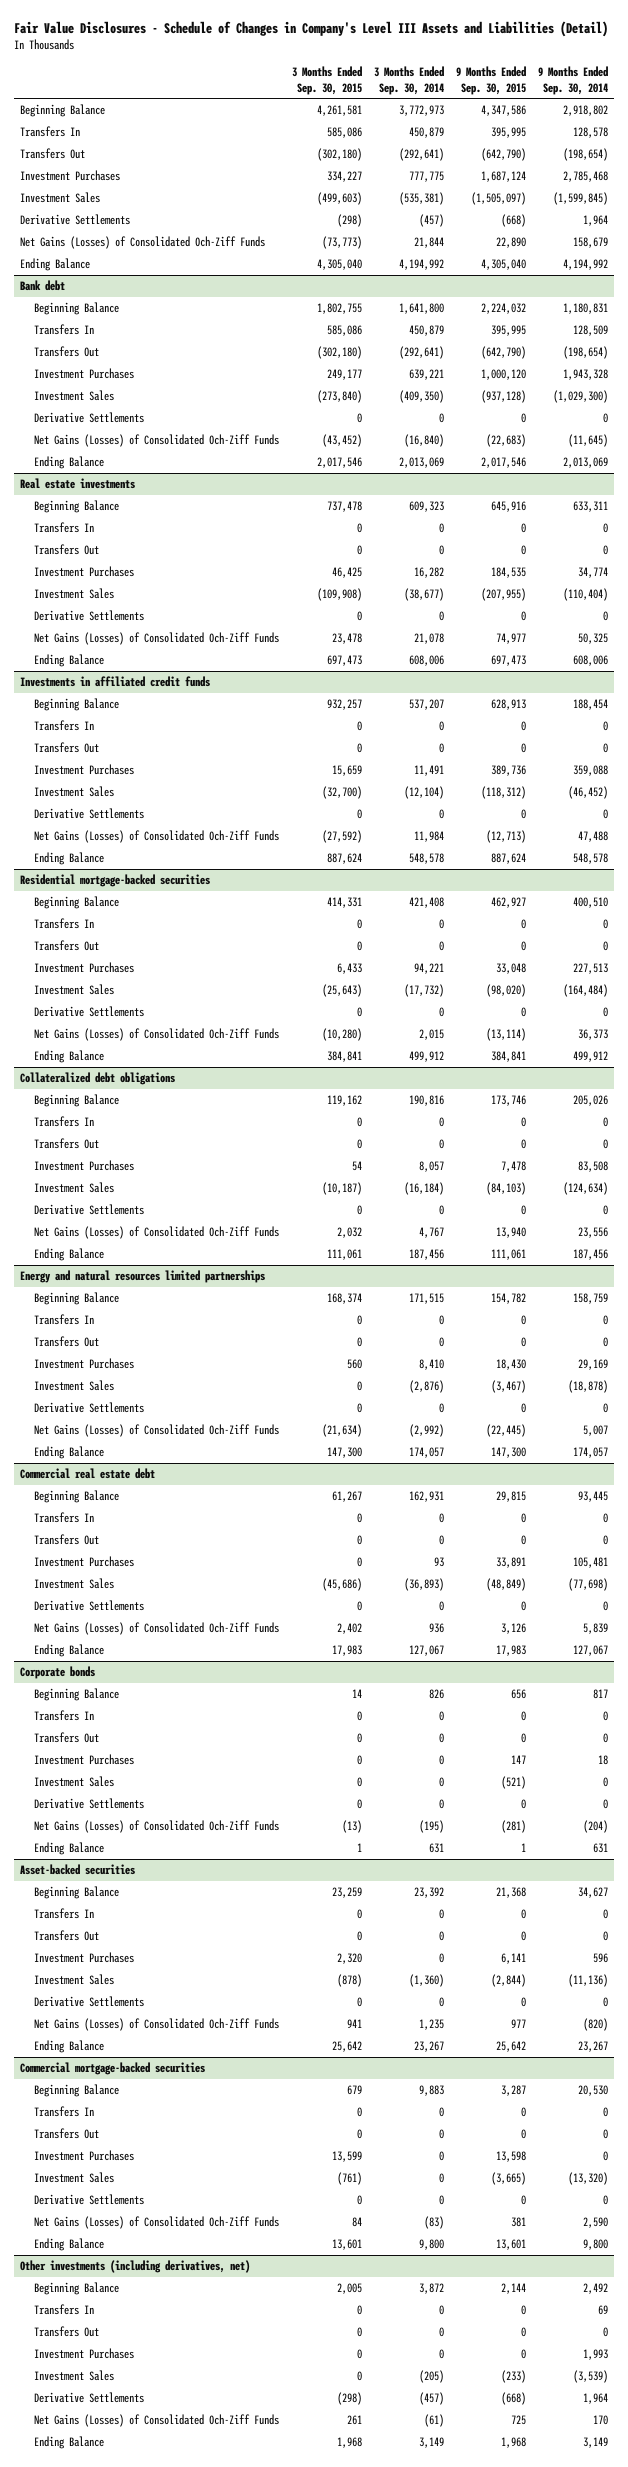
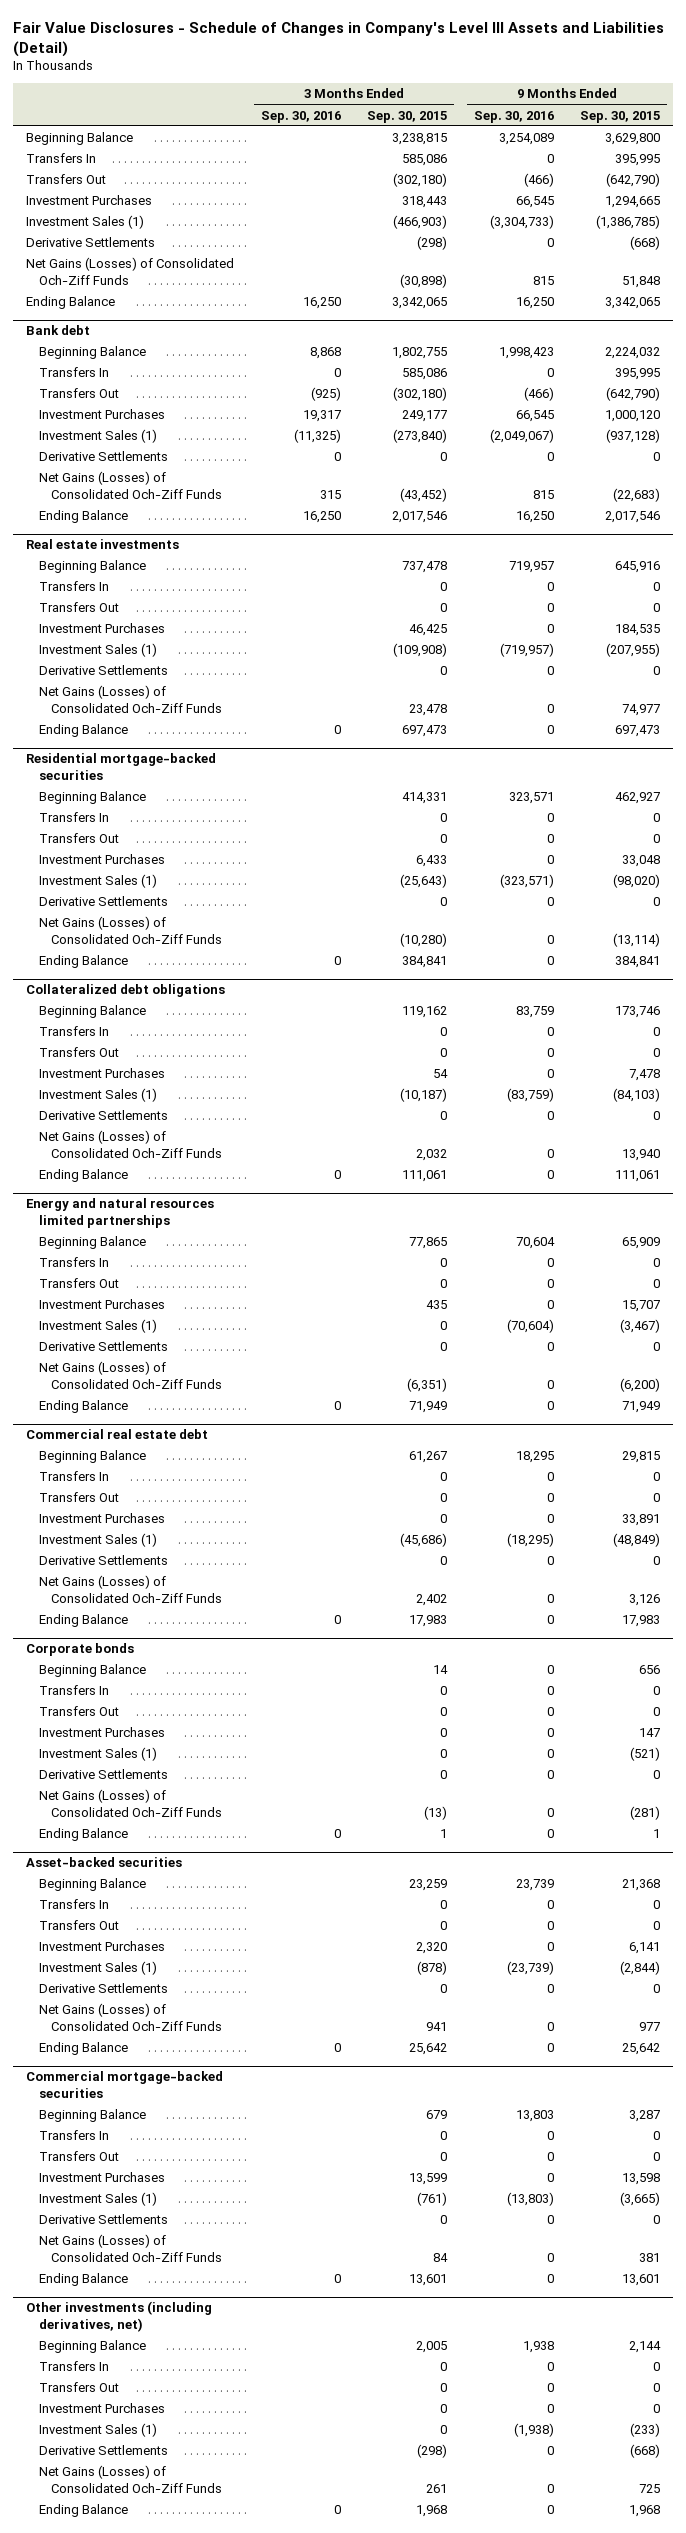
[373,66,444,95] 3 Months Ended Sep. 30, 2014 -> none
[538,66,609,95] 9 Months Ended Sep. 30, 2014 -> none
none -> [260,110,341,123] Sep. 30, 2016
none -> [473,110,554,123] Sep. 30, 2016
[316,105,362,117] 4,261,581 -> [392,133,448,146] 3,238,815
[481,105,527,117] 4,347,586 -> [604,133,660,146] 3,629,800
[326,171,362,183] 334,227 -> [402,196,448,209] 318,443
[481,171,527,183] 1,687,124 -> [604,196,660,209] 1,294,665
[20,192,101,204] Investment Sales -> [26,215,145,230] Investment Sales (1)
[316,192,362,206] (499,603) -> [393,215,448,230] (466,903)
[471,192,527,206] (1,505,097) -> [595,215,660,230] (1,386,785)
[321,236,362,250] (73,773) -> [400,273,448,288] (30,898)
[496,237,527,249] 22,890 -> [621,275,660,288] 51,848
[316,259,362,271] 4,305,040 -> [392,297,448,310] 3,342,065
[481,259,527,271] 4,305,040 -> [604,297,660,310] 3,342,065
[34,390,115,402] Investment Sales -> [38,429,157,444] Investment Sales (1)
[34,588,115,600] Investment Sales -> [38,643,157,658] Investment Sales (1)
[20,676,211,688] Investments in affiliated credit funds -> none
[34,698,120,712] Beginning Balance -> none
[34,720,95,732] Transfers In -> none
[34,742,100,754] Transfers Out -> none
[34,764,135,776] Investment Purchases -> none
[34,786,115,798] Investment Sales -> none
[34,808,145,820] Derivative Settlements -> none
[34,830,280,844] Net Gains (Losses) of Consolidated Och-Ziff Funds -> none
[34,852,105,866] Ending Balance -> none
[34,984,115,996] Investment Sales -> [38,874,157,889] Investment Sales (1)
[34,1182,115,1194] Investment Sales -> [38,1088,157,1103] Investment Sales (1)
[326,1293,362,1305] 168,374 -> [409,1237,448,1250] 77,865
[491,1293,527,1305] 154,782 -> [621,1237,660,1250] 65,909
[346,1359,362,1370] 560 -> [426,1300,448,1310] 435
[496,1359,527,1371] 18,430 -> [621,1300,660,1313] 15,707
[34,1380,115,1392] Investment Sales -> [38,1319,157,1334] Investment Sales (1)
[321,1424,362,1438] (21,634) -> [407,1377,448,1392] (6,351)
[486,1424,527,1438] (22,445) -> [619,1377,660,1392] (6,200)
[326,1447,362,1459] 147,300 -> [409,1401,448,1414] 71,949
[491,1447,527,1459] 147,300 -> [621,1401,660,1414] 71,949
[34,1578,115,1590] Investment Sales -> [38,1533,157,1548] Investment Sales (1)
[34,1776,115,1788] Investment Sales -> [38,1747,157,1762] Investment Sales (1)
[34,1974,115,1986] Investment Sales -> [38,1961,157,1976] Investment Sales (1)
[34,2172,115,2184] Investment Sales -> [38,2192,157,2207] Investment Sales (1)
[34,2370,115,2382] Investment Sales -> [38,2423,157,2438] Investment Sales (1)

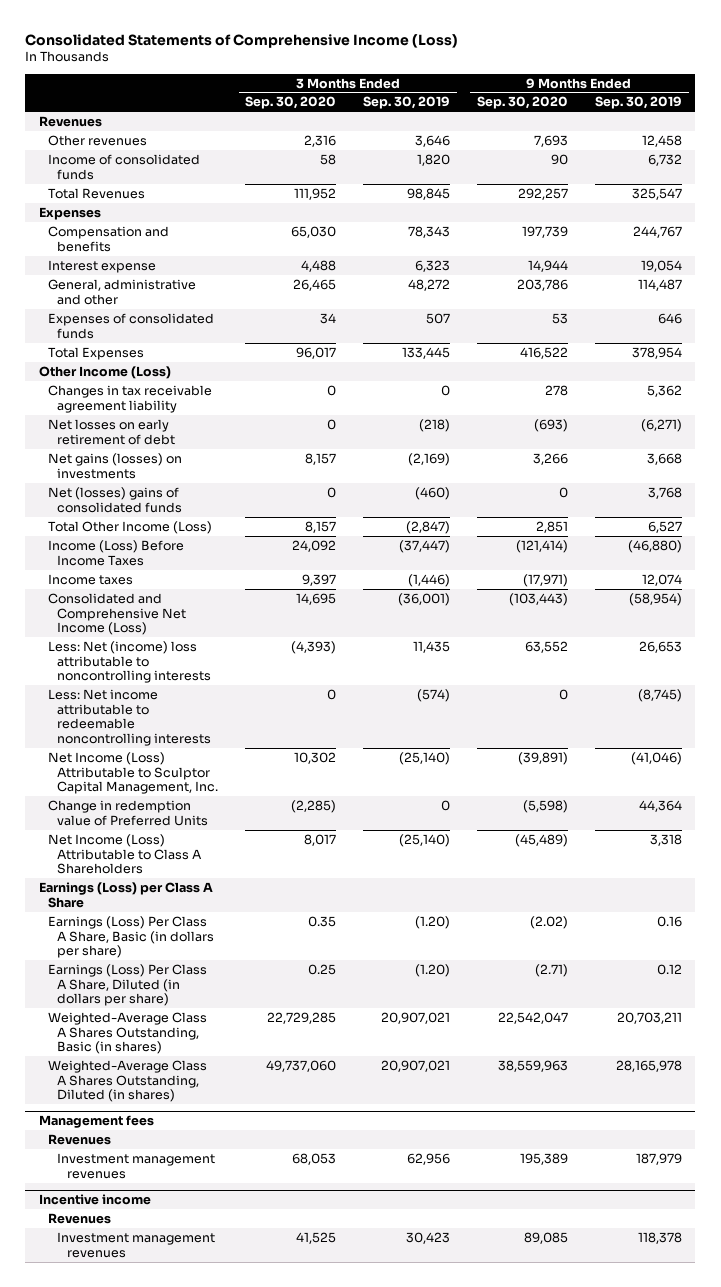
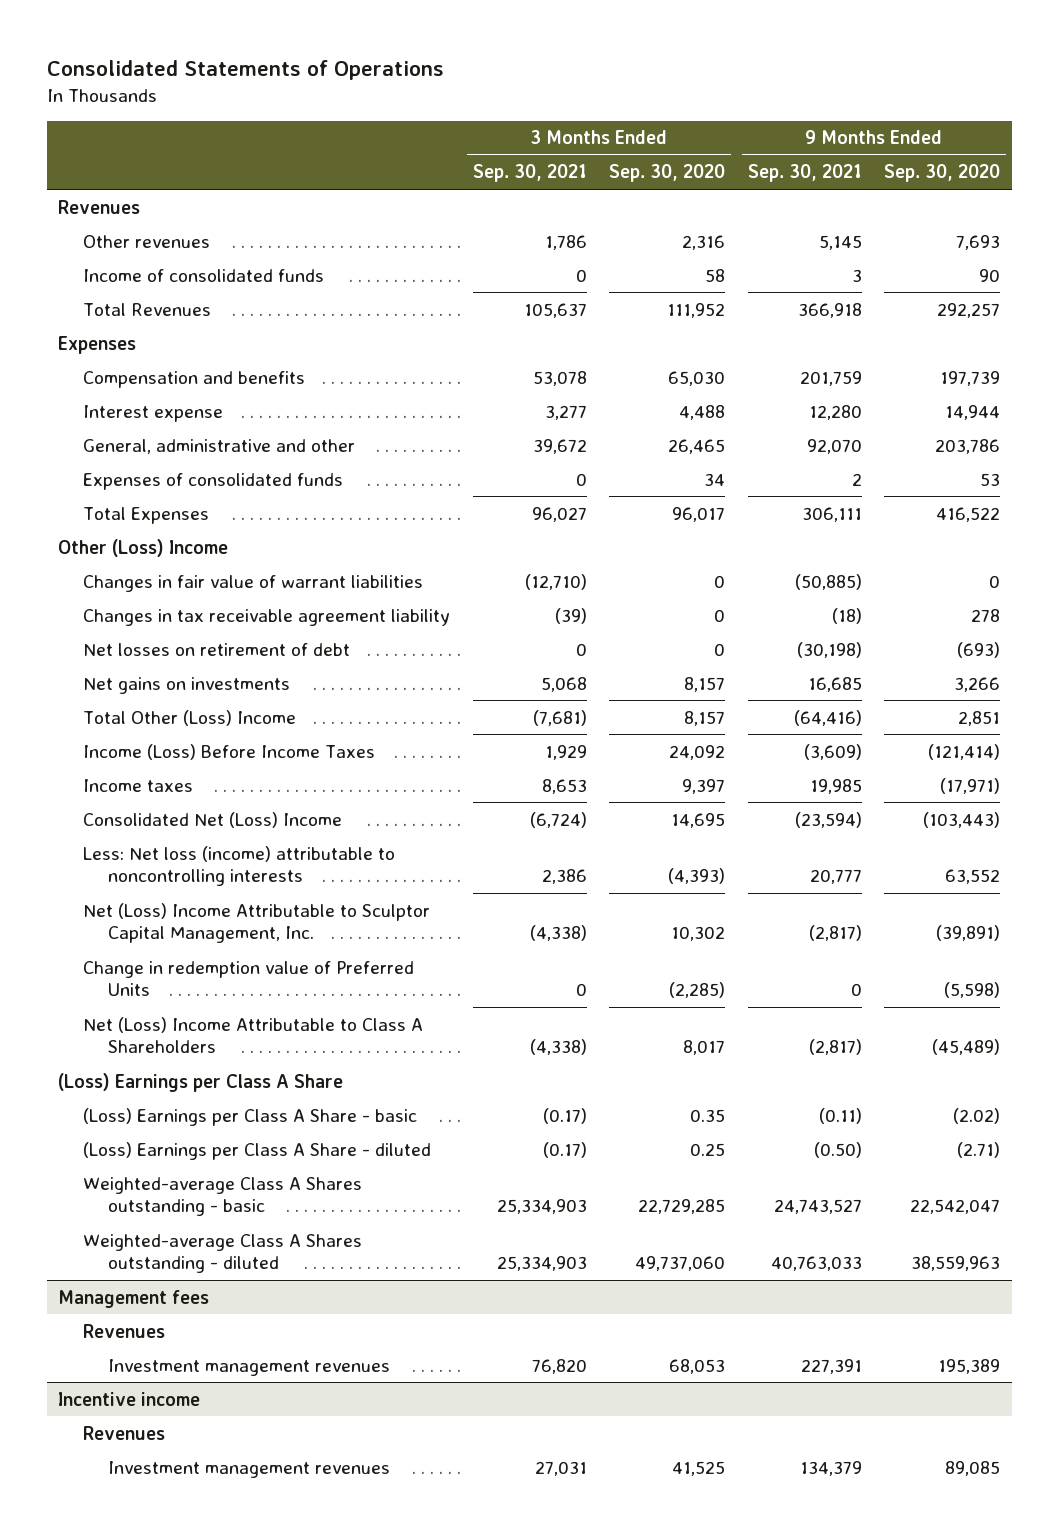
[25,33,459,48] Consolidated Statements of Comprehensive Income (Loss) -> [46,60,444,81] Consolidated Statements of Operations
[363,96,451,110] Sep. 30, 2019 -> none
[594,96,682,110] Sep. 30, 2019 -> none
none -> [472,164,587,183] Sep. 30, 2021
none -> [747,164,862,183] Sep. 30, 2021
[38,365,171,379] Other Income (Loss) -> [57,538,228,557] Other (Loss) Income
none -> [82,574,423,592] Changes in fair value of warrant liabilities
[48,486,183,513] Net (losses) gains of consolidated funds -> none
[48,418,176,445] Net losses on early retirement of debt -> [82,642,350,656] Net losses on retirement of debt
[48,452,183,479] Net gains (losses) on investments -> [82,676,290,694] Net gains on investments
[48,520,213,534] Total Other Income (Loss) -> [82,709,296,726] Total Other (Loss) Income
[48,688,212,746] Less: Net income attributable to redeemable noncontrolling interests -> none
[48,592,187,636] Consolidated and Comprehensive Net Income (Loss) -> [82,811,342,828] Consolidated Net (Loss) Income
[48,640,212,684] Less: Net (income) loss attributable to noncontrolling interests -> [82,845,395,886] Less: Net loss (income) attributable to noncontrolling interests
[48,751,219,795] Net Income (Loss) Attributable to Sculptor Capital Management, Inc. -> [82,902,430,943] Net (Loss) Income Attributable to Sculptor Capital Management, Inc.
[48,833,203,875] Net Income (Loss) Attributable to Class A Shareholders -> [82,1016,423,1053] Net (Loss) Income Attributable to Class A Shareholders
[38,881,213,908] Earnings (Loss) per Class A Share -> [57,1072,343,1092] (Loss) Earnings per Class A Share
[48,915,215,959] Earnings (Loss) Per Class A Share, Basic (in dollars per share) -> [82,1107,417,1126] (Loss) Earnings per Class A Share - basic
[48,963,208,1007] Earnings (Loss) Per Class A Share, Diluted (in dollars per share) -> [82,1141,431,1160] (Loss) Earnings per Class A Share - diluted
[48,1011,208,1055] Weighted-Average Class A Shares Outstanding, Basic (in shares) -> [82,1176,362,1216] Weighted-average Class A Shares outstanding - basic
[48,1059,208,1103] Weighted-Average Class A Shares Outstanding, Diluted (in shares) -> [82,1233,362,1273] Weighted-average Class A Shares outstanding - diluted

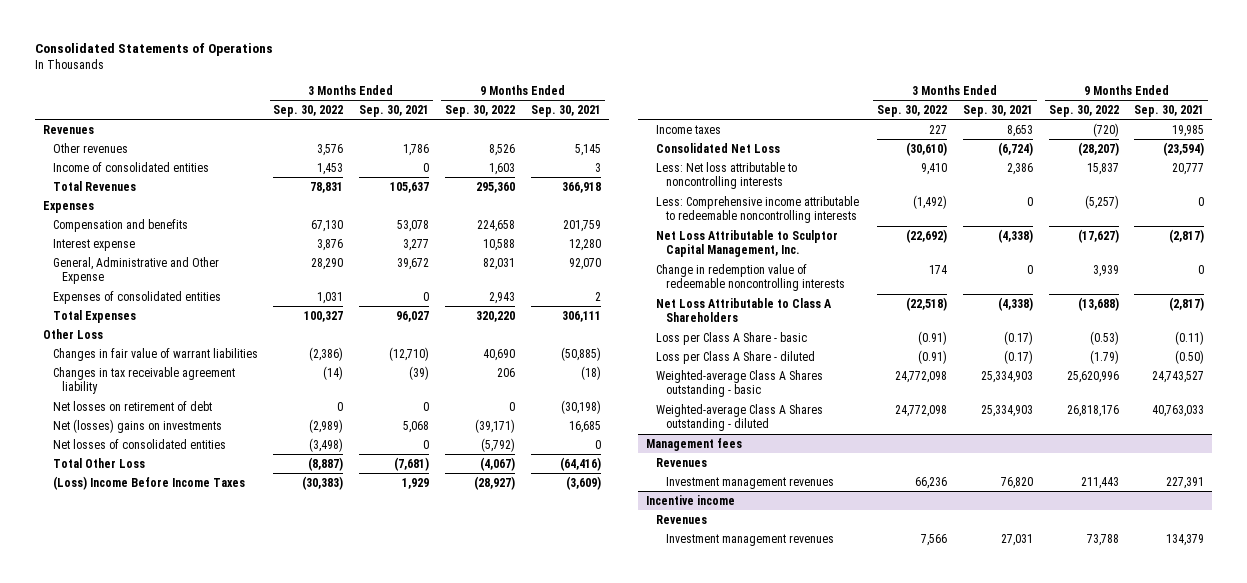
[609,164,726,183] Sep. 30, 2020 -> none
[884,164,1001,183] Sep. 30, 2020 -> none
none -> [273,104,344,117] Sep. 30, 2022
none -> [445,104,516,117] Sep. 30, 2022
[82,268,324,282] Income of consolidated funds -> [52,161,209,172] Income of consolidated entities
[82,438,355,454] General, administrative and other -> [52,256,219,285] General, Administrative and Other Expense
[82,472,343,490] Expenses of consolidated funds -> [52,290,221,304] Expenses of consolidated entities
[57,538,228,557] Other (Loss) Income -> [42,328,103,339] Other Loss
[82,676,290,694] Net gains on investments -> [52,418,222,433] Net (losses) gains on investments
none -> [52,438,226,449] Net losses of consolidated entities
[82,709,296,726] Total Other (Loss) Income -> [52,457,145,468] Total Other Loss
[82,743,375,760] Income (Loss) Before Income Taxes -> [52,475,245,490] (Loss) Income Before Income Taxes
[57,1072,343,1092] (Loss) Earnings per Class A Share -> none
[82,811,342,828] Consolidated Net (Loss) Income -> [656,142,781,153] Consolidated Net Loss
[82,845,395,886] Less: Net loss (income) attributable to noncontrolling interests -> [656,161,798,190] Less: Net loss attributable to noncontrolling interests
none -> [656,195,860,224] Less: Comprehensive income attributable to redeemable noncontrolling interests
[82,902,430,943] Net (Loss) Income Attributable to Sculptor Capital Management, Inc. -> [656,229,839,258] Net Loss Attributable to Sculptor Capital Management, Inc.
[82,960,414,996] Change in redemption value of Preferred Units -> [656,263,845,292] Change in redemption value of redeemable noncontrolling interests
[82,1016,423,1053] Net (Loss) Income Attributable to Class A Shareholders -> [656,297,833,323] Net Loss Attributable to Class A Shareholders
[82,1107,417,1126] (Loss) Earnings per Class A Share - basic -> [656,331,808,345] Loss per Class A Share - basic
[82,1141,431,1160] (Loss) Earnings per Class A Share - diluted -> [656,350,816,364] Loss per Class A Share - diluted

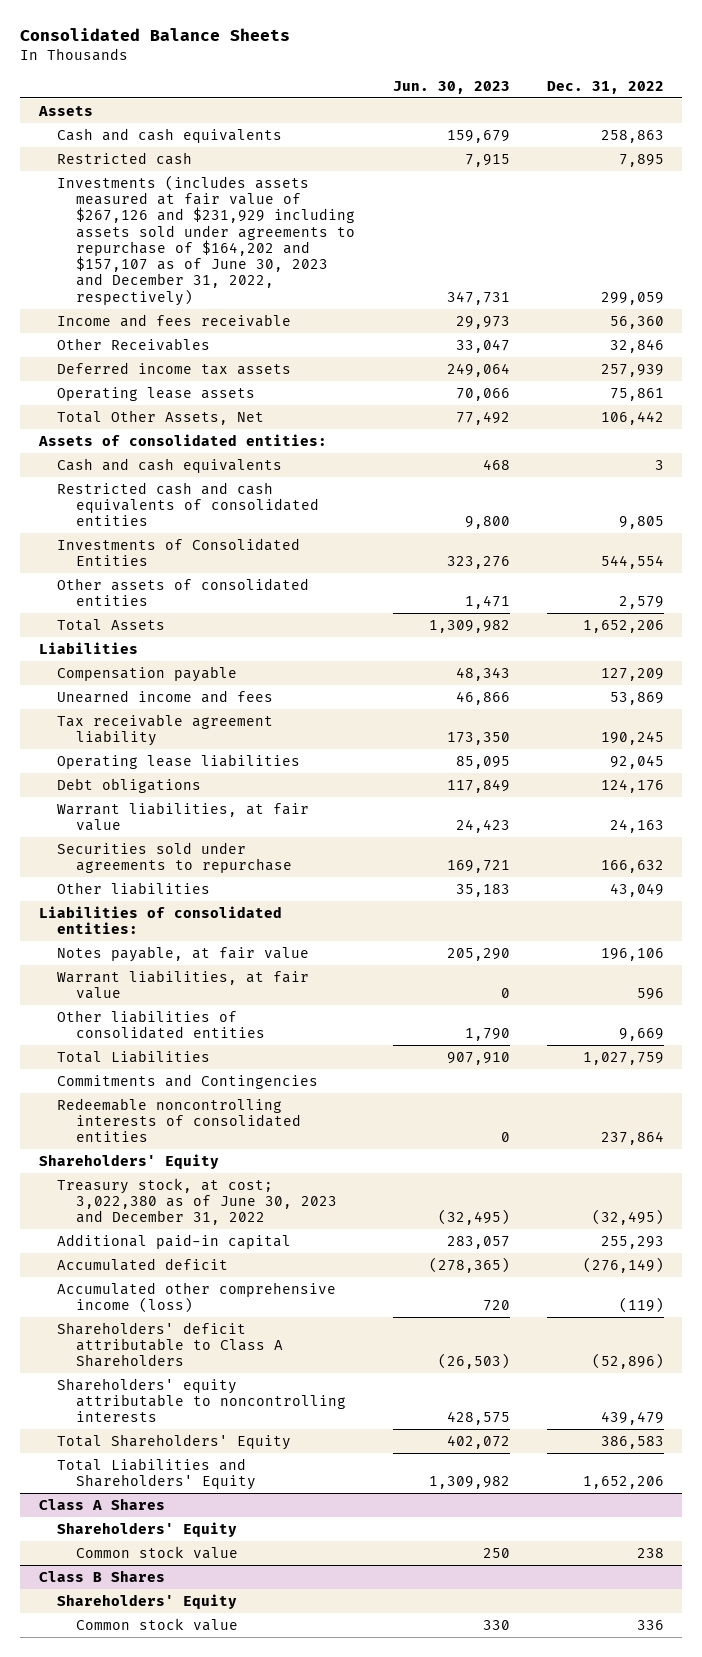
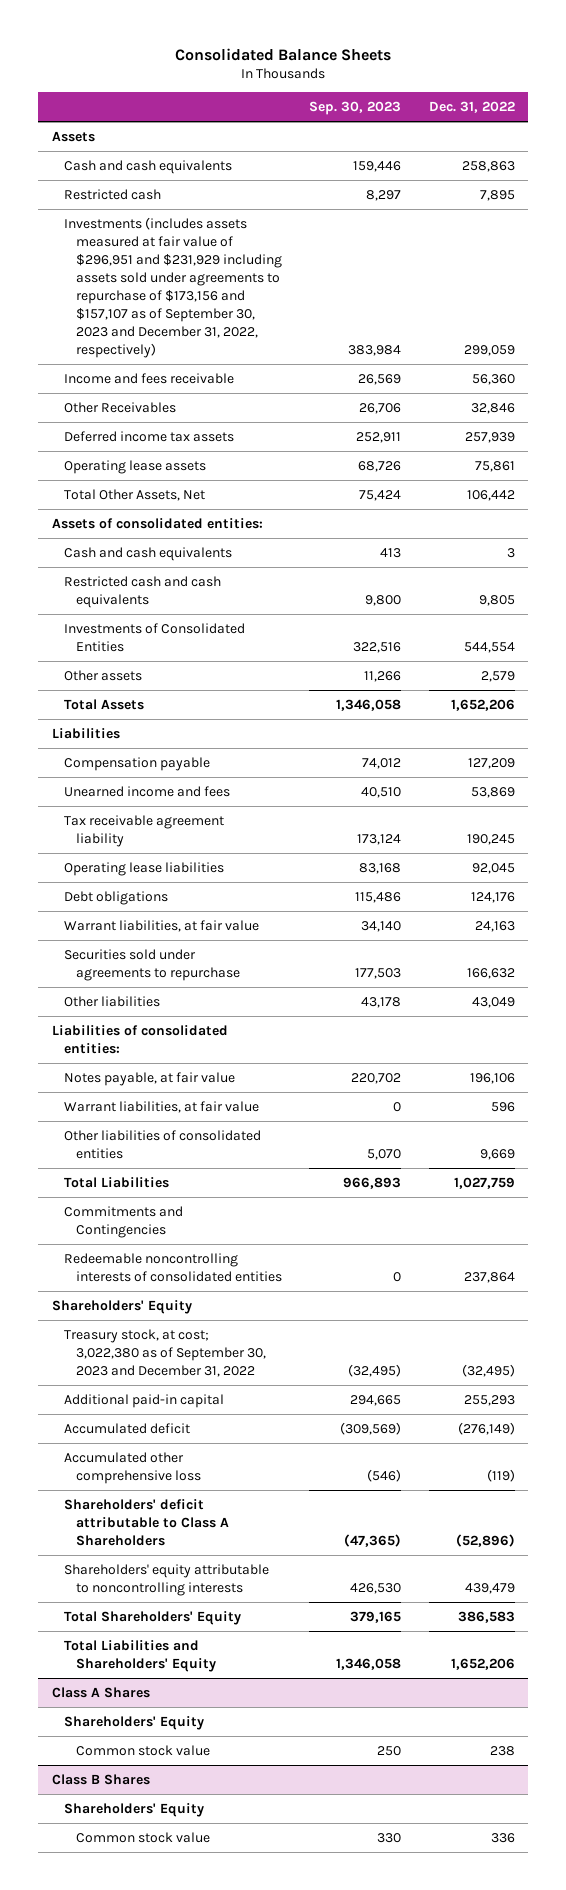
[392,80,510,94] Jun. 30, 2023 -> none
none -> [309,101,402,116] Sep. 30, 2023
[57,174,356,306] Investments (includes assets measured at fair value of $267,126 and $231,929 including assets sold under agreements to repurchase of $164,202 and $157,107 as of June 30, 2023 and December 31, 2022, respectively) -> [63,216,283,358] Investments (includes assets measured at fair value of $296,951 and $231,929 including assets sold under agreements to repurchase of $173,156 and $157,107 as of September 30, 2023 and December 31, 2022, respectively)
[57,481,320,527] Restricted cash and cash equivalents of consolidated entities -> [63,575,221,608] Restricted cash and cash equivalents
[57,577,310,606] Other assets of consolidated entities -> [63,669,142,681] Other assets
[57,1177,338,1226] Treasury stock, at cost; 3,022,380 as of June 30, 2023 and December 31, 2022 -> [63,1328,267,1377] Treasury stock, at cost; 3,022,380 as of September 30, 2023 and December 31, 2022
[57,1281,337,1313] Accumulated other comprehensive income (loss) -> [63,1451,202,1484] Accumulated other comprehensive loss

